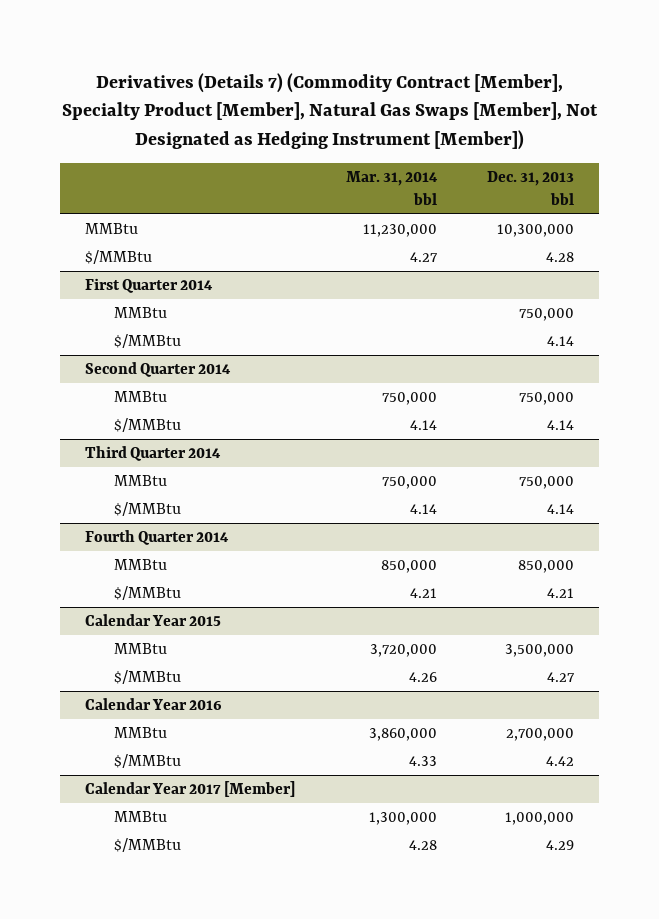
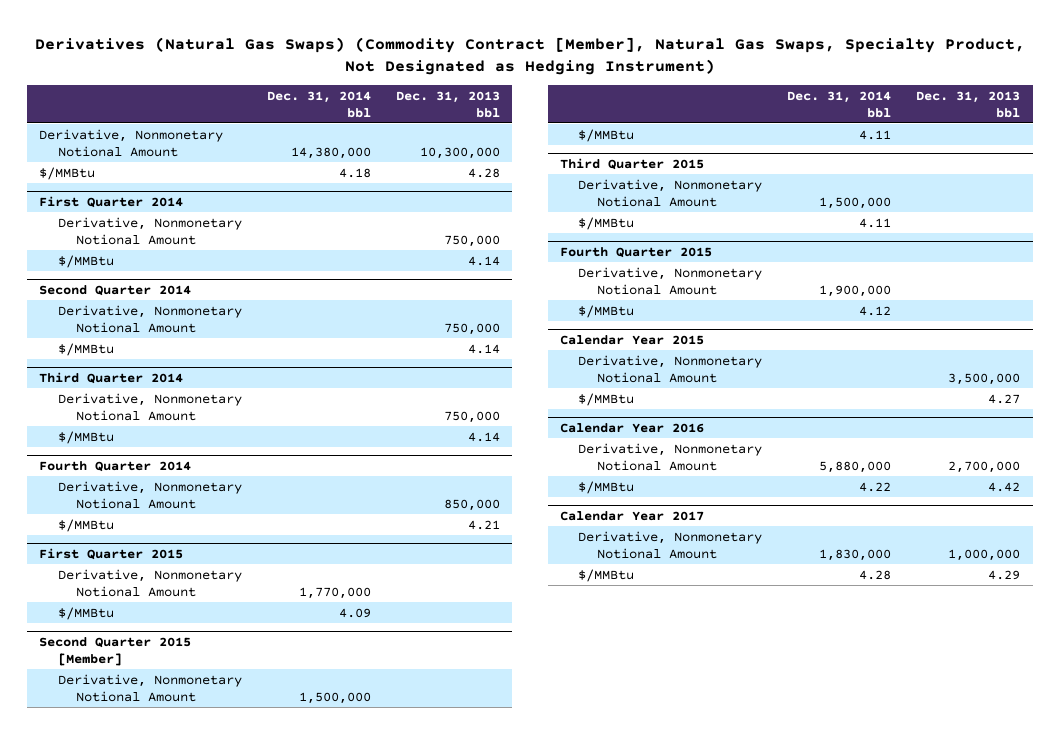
[61,73,598,150] Derivatives (Details 7) (Commodity Contract [Member], Specialty Product [Member], Natural Gas Swaps [Member], Not Designated as Hedging Instrument [Member]) -> [34,36,1025,75] Derivatives (Natural Gas Swaps) (Commodity Contract [Member], Natural Gas Swaps, Specialty Product, Not Designated as Hedging Instrument)
[345,171,438,205] Mar. 31, 2014 bbl -> none
none -> [266,90,371,118] Dec. 31, 2014 bbl
[84,223,138,235] MMBtu -> [39,128,224,157] Derivative, Nonmonetary Notional Amount
[113,307,167,319] MMBtu -> [57,216,242,245] Derivative, Nonmonetary Notional Amount
[113,391,167,403] MMBtu -> [57,304,242,333] Derivative, Nonmonetary Notional Amount
[113,475,167,487] MMBtu -> [57,392,242,421] Derivative, Nonmonetary Notional Amount
[113,559,167,571] MMBtu -> [57,480,242,509] Derivative, Nonmonetary Notional Amount
none -> [39,548,184,561] First Quarter 2015
none -> [57,568,242,597] Derivative, Nonmonetary Notional Amount
none -> [57,606,114,620] $/MMBtu
none -> [39,637,192,666] Second Quarter 2015 [Member]
none -> [57,673,242,702] Derivative, Nonmonetary Notional Amount
none -> [578,128,635,142] $/MMBtu
none -> [560,158,705,171] Third Quarter 2015
none -> [578,178,763,207] Derivative, Nonmonetary Notional Amount
none -> [578,216,635,230] $/MMBtu
none -> [560,247,713,259] Fourth Quarter 2015
none -> [578,266,763,295] Derivative, Nonmonetary Notional Amount
none -> [578,304,635,318] $/MMBtu
[113,643,167,655] MMBtu -> [578,354,763,383] Derivative, Nonmonetary Notional Amount
[113,727,167,739] MMBtu -> [578,442,763,471] Derivative, Nonmonetary Notional Amount
[84,781,295,798] Calendar Year 2017 [Member] -> [560,511,705,522] Calendar Year 2017
[113,811,167,823] MMBtu -> [578,530,763,559] Derivative, Nonmonetary Notional Amount

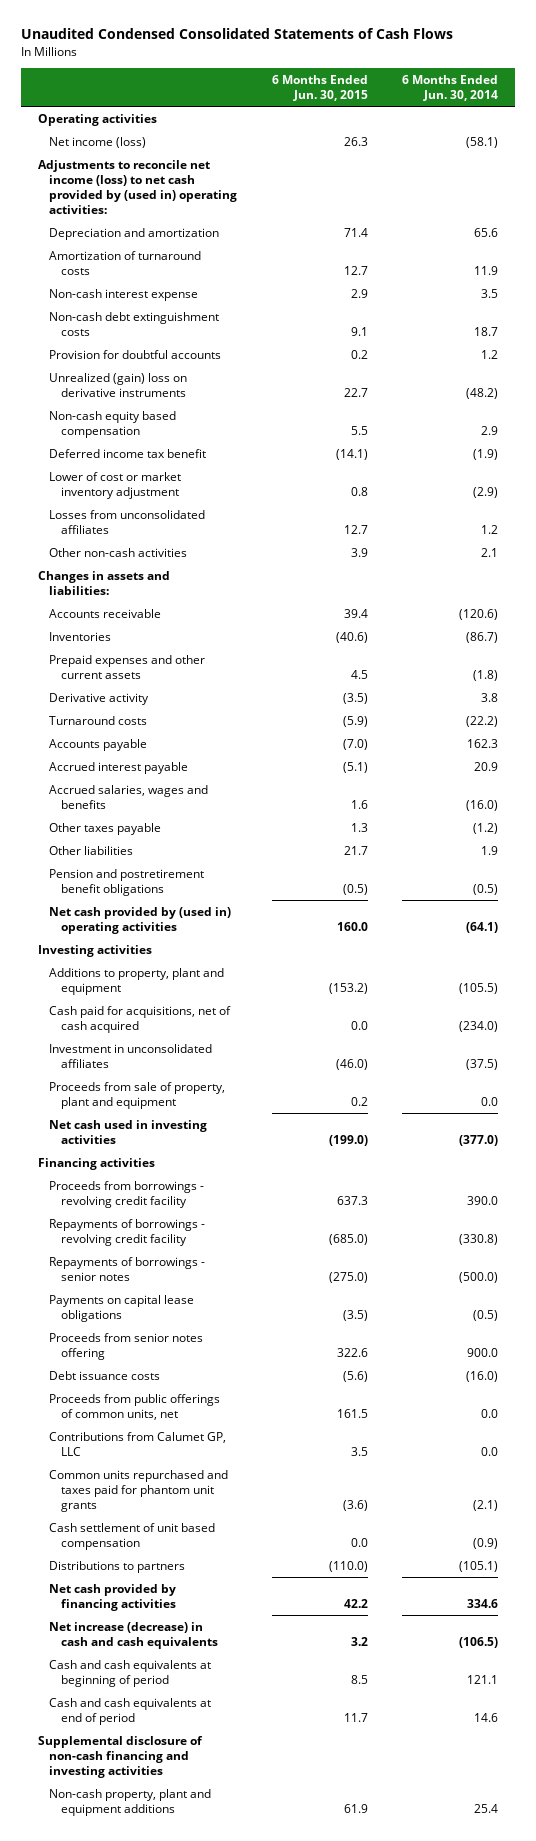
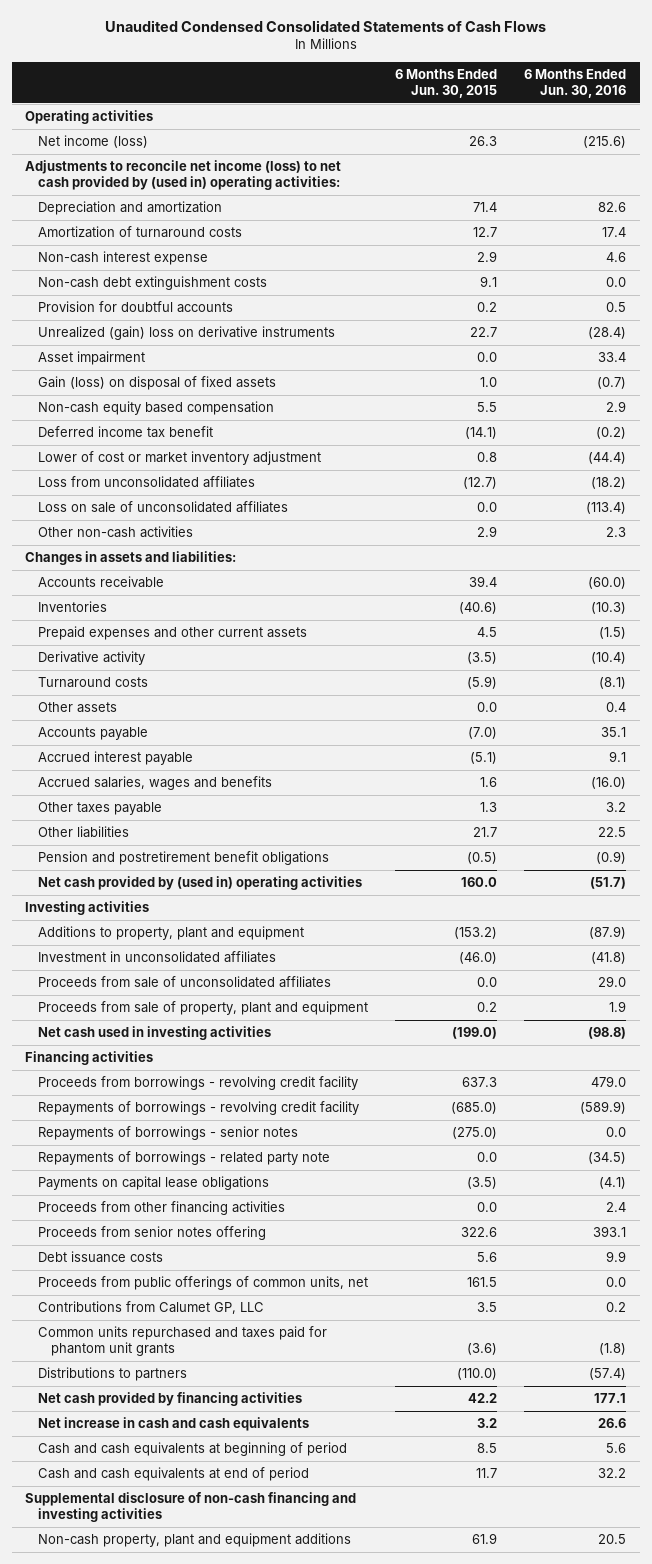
[401,74,498,101] 6 Months Ended Jun. 30, 2014 -> none
none -> [524,68,627,98] 6 Months Ended Jun. 30, 2016
none -> [38,351,146,366] Asset impairment
none -> [38,376,277,391] Gain (loss) on disposal of fixed assets
[49,509,206,534] Losses from unconsolidated affiliates -> [38,476,256,489] Loss from unconsolidated affiliates
[343,524,368,534] 12.7 -> [463,477,498,490] (12.7)
none -> [38,501,289,514] Loss on sale of unconsolidated affiliates
[350,547,368,557] 3.9 -> [477,526,498,538] 2.9
none -> [38,702,118,714] Other assets
[49,1005,232,1033] Cash paid for acquisitions, net of cash acquired -> none
none -> [38,976,332,989] Proceeds from sale of unconsolidated affiliates
none -> [38,1151,331,1166] Repayments of borrowings - related party note
none -> [38,1201,286,1216] Proceeds from other financing activities
[342,1370,368,1382] (5.6) -> [477,1252,498,1263] 5.6
[49,1522,216,1550] Cash settlement of unit based compensation -> none
[49,1621,218,1649] Net increase (decrease) in cash and cash equivalents -> [38,1417,310,1432] Net increase in cash and cash equivalents

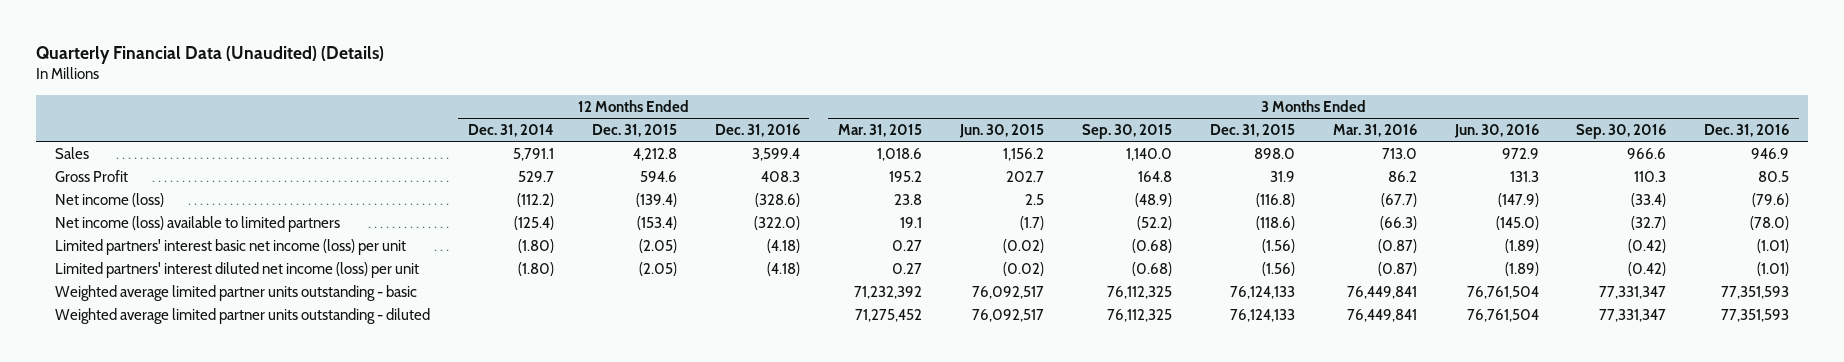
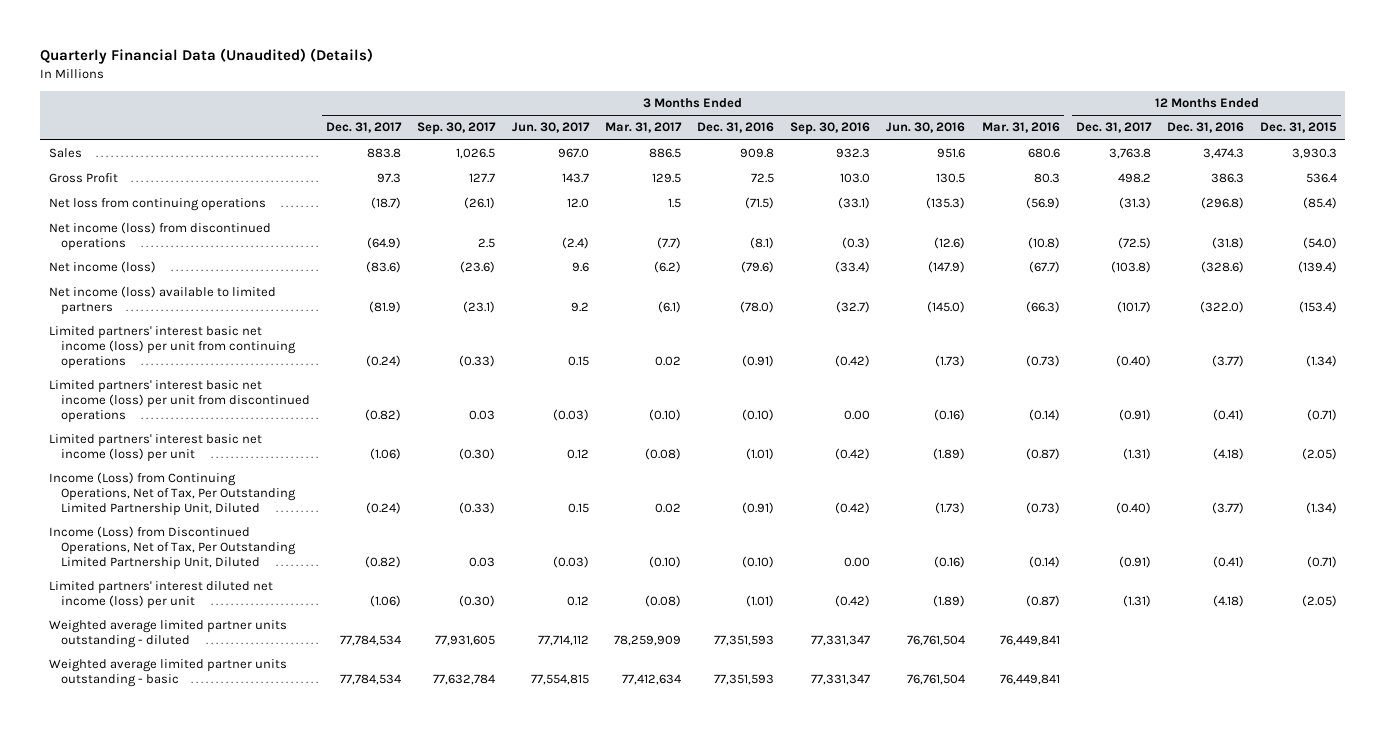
[467,124,554,138] Dec. 31, 2014 -> none
[837,124,922,138] Mar. 31, 2015 -> none
[958,124,1044,139] Jun. 30, 2015 -> none
[1081,124,1172,140] Sep. 30, 2015 -> none
[1209,124,1295,138] Dec. 31, 2015 -> none
none -> [326,122,403,134] Dec. 31, 2017
none -> [417,122,497,136] Sep. 30, 2017
none -> [511,122,590,134] Jun. 30, 2017
none -> [604,122,682,134] Mar. 31, 2017
none -> [1075,122,1152,134] Dec. 31, 2017
[632,148,677,162] 4,212.8 -> [1292,148,1338,160] 3,930.3
[751,148,800,162] 3,599.4 -> [1203,148,1245,160] 3,474.3
[1381,148,1417,160] 713.0 -> [1027,148,1060,159] 680.6
[1501,148,1539,160] 972.9 -> [937,148,966,159] 951.6
[1627,148,1667,160] 966.6 -> [836,148,871,159] 932.3
[1751,148,1790,160] 946.9 -> [739,148,774,159] 909.8
[639,171,677,183] 594.6 -> [1306,173,1338,184] 536.4
[760,171,800,183] 408.3 -> [1211,173,1245,184] 386.3
[1387,171,1417,183] 86.2 -> [1033,173,1060,184] 80.3
[1509,171,1539,183] 131.3 -> [936,173,966,184] 130.5
[1634,171,1667,183] 110.3 -> [840,173,871,184] 103.0
[1758,171,1790,183] 80.5 -> [750,173,774,184] 72.5
none -> [48,198,266,212] Net loss from continuing operations
none -> [48,222,271,252] Net income (loss) from discontinued operations
none -> [48,326,296,369] Limited partners' interest basic net income (loss) per unit from continuing operations
none -> [48,380,310,423] Limited partners' interest basic net income (loss) per unit from discontinued operations
none -> [48,472,296,516] Income (Loss) from Continuing Operations, Net of Tax, Per Outstanding Limited Partnership Unit, Diluted
none -> [48,526,296,570] Income (Loss) from Discontinued Operations, Net of Tax, Per Outstanding Limited Partnership Unit, Diluted
[54,285,417,302] Weighted average limited partner units outstanding - basic -> [48,659,287,688] Weighted average limited partner units outstanding - basic

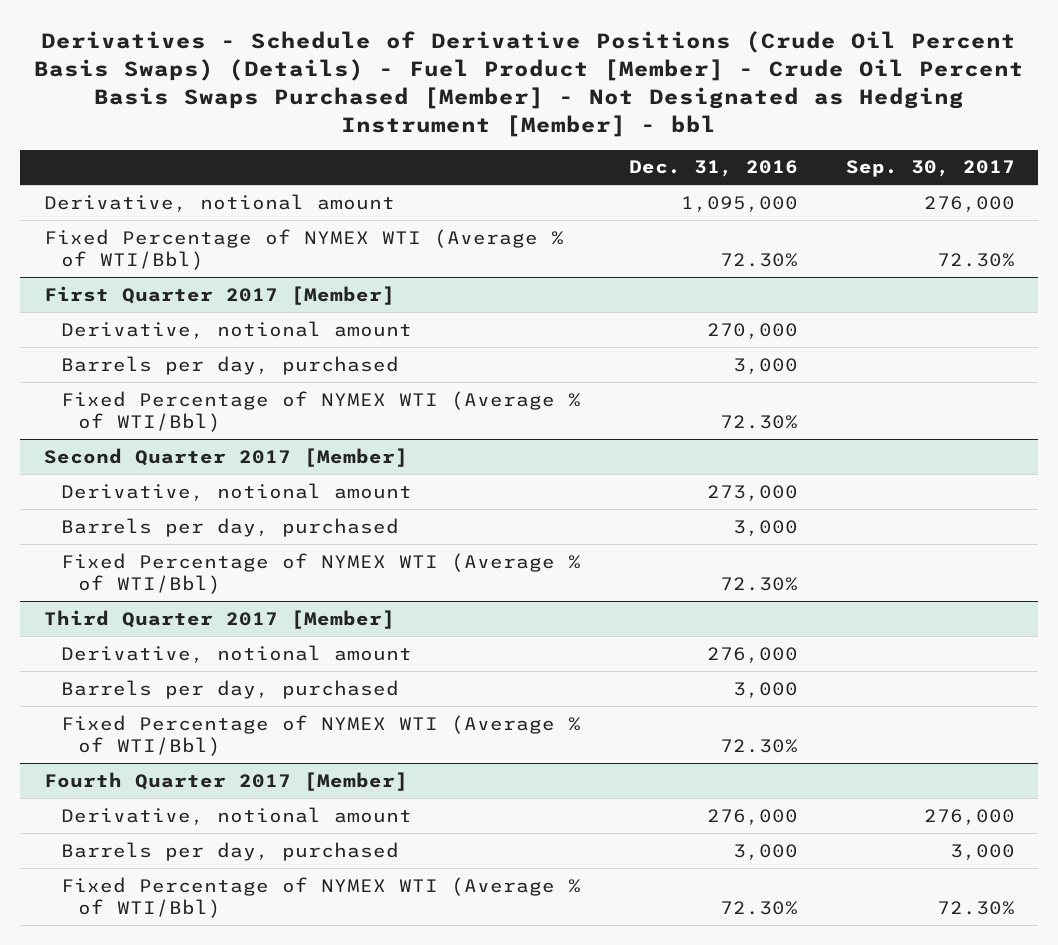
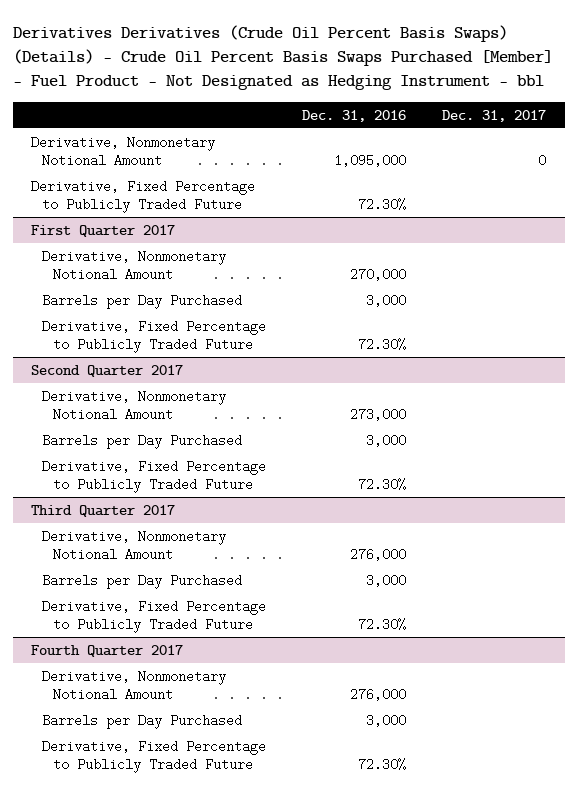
[34,30,1025,137] Derivatives - Schedule of Derivative Positions (Crude Oil Percent Basis Swaps) (Details) - Fuel Product [Member] - Crude Oil Percent Basis Swaps Purchased [Member] - Not Designated as Hedging Instrument [Member] - bbl -> [13,24,554,91] Derivatives Derivatives (Crude Oil Percent Basis Swaps) (Details) - Crude Oil Percent Basis Swaps Purchased [Member] - Fuel Product - Not Designated as Hedging Instrument - bbl
[845,160,1015,178] Sep. 30, 2017 -> none
none -> [442,109,547,122] Dec. 31, 2017
[43,193,395,212] Derivative, notional amount -> [31,135,216,168] Derivative, Nonmonetary Notional Amount
[43,228,564,271] Fixed Percentage of NYMEX WTI (Average % of WTI/Bbl) -> [31,179,256,214] Derivative, Fixed Percentage to Publicly Traded Future
[43,285,395,305] First Quarter 2017 [Member] -> [31,224,176,237] First Quarter 2017
[60,320,412,339] Derivative, notional amount -> [42,249,227,282] Derivative, Nonmonetary Notional Amount
[60,355,399,375] Barrels per day, purchased -> [42,293,243,309] Barrels per Day Purchased
[60,390,581,433] Fixed Percentage of NYMEX WTI (Average % of WTI/Bbl) -> [42,319,267,354] Derivative, Fixed Percentage to Publicly Traded Future
[43,447,408,467] Second Quarter 2017 [Member] -> [31,364,184,377] Second Quarter 2017
[60,482,412,501] Derivative, notional amount -> [42,389,227,422] Derivative, Nonmonetary Notional Amount
[60,517,399,537] Barrels per day, purchased -> [42,433,243,449] Barrels per Day Purchased
[60,552,581,595] Fixed Percentage of NYMEX WTI (Average % of WTI/Bbl) -> [42,459,267,494] Derivative, Fixed Percentage to Publicly Traded Future
[43,609,395,629] Third Quarter 2017 [Member] -> [31,504,176,517] Third Quarter 2017
[60,644,412,663] Derivative, notional amount -> [42,529,227,562] Derivative, Nonmonetary Notional Amount
[60,679,399,699] Barrels per day, purchased -> [42,573,243,589] Barrels per Day Purchased
[60,714,581,757] Fixed Percentage of NYMEX WTI (Average % of WTI/Bbl) -> [42,599,267,634] Derivative, Fixed Percentage to Publicly Traded Future
[43,771,408,791] Fourth Quarter 2017 [Member] -> [31,644,184,657] Fourth Quarter 2017
[60,806,412,825] Derivative, notional amount -> [42,669,227,702] Derivative, Nonmonetary Notional Amount
[60,841,399,861] Barrels per day, purchased -> [42,713,243,729] Barrels per Day Purchased
[60,876,581,919] Fixed Percentage of NYMEX WTI (Average % of WTI/Bbl) -> [42,739,267,774] Derivative, Fixed Percentage to Publicly Traded Future

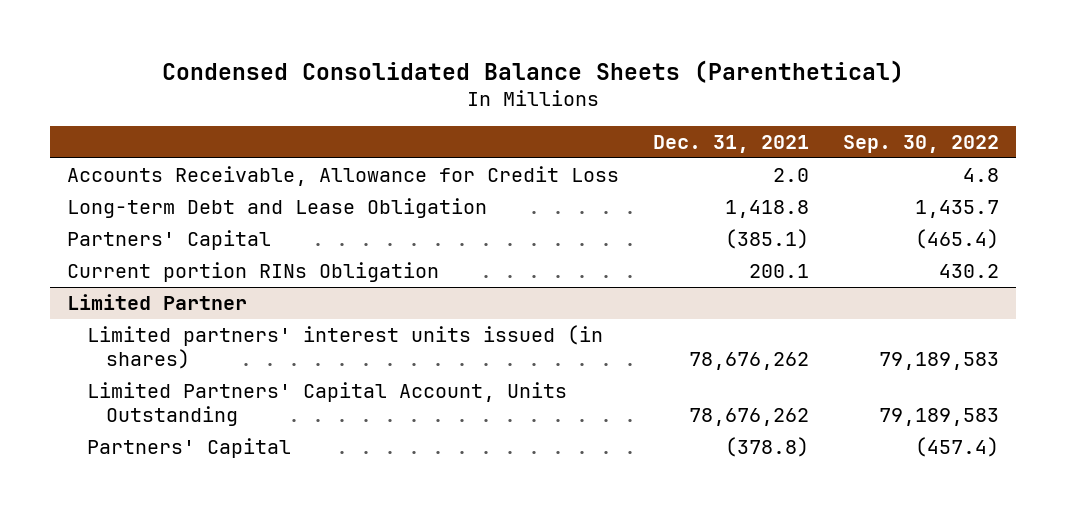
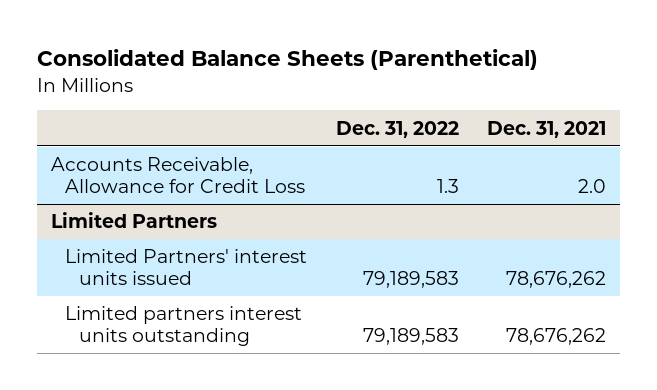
[161,60,904,84] Condensed Consolidated Balance Sheets (Parenthetical) -> [37,49,539,71] Consolidated Balance Sheets (Parenthetical)
[842,134,999,153] Sep. 30, 2022 -> none
none -> [335,120,459,138] Dec. 31, 2022
[66,197,487,218] Long-term Debt and Lease Obligation -> none
[66,229,271,250] Partners' Capital -> none
[66,261,439,282] Current portion RINs Obligation -> none
[86,437,291,458] Partners' Capital -> none
[66,293,247,310] Limited Partner -> [51,212,218,229] Limited Partners
[86,324,603,370] Limited partners' interest units issued (in shares) -> [65,249,308,286] Limited Partners' interest units issued
[86,381,567,427] Limited Partners' Capital Account, Units Outstanding -> [65,306,303,347] Limited partners interest units outstanding

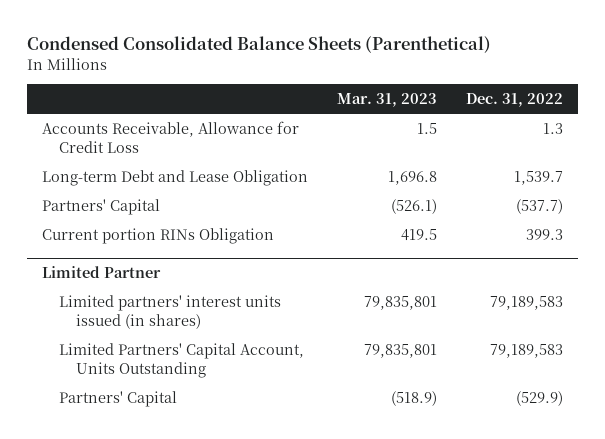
[37,49,539,71] Consolidated Balance Sheets (Parenthetical) -> [27,35,492,53] Condensed Consolidated Balance Sheets (Parenthetical)
[486,120,606,138] Dec. 31, 2021 -> none
none -> [337,92,438,107] Mar. 31, 2023
none -> [41,169,308,186] Long-term Debt and Lease Obligation
none -> [41,198,160,215] Partners' Capital
none -> [41,227,274,244] Current portion RINs Obligation
[51,212,218,229] Limited Partners -> [41,266,161,279] Limited Partner
[65,249,308,286] Limited Partners' interest units issued -> [59,294,282,329] Limited partners' interest units issued (in shares)
[65,306,303,347] Limited partners interest units outstanding -> [59,342,305,378] Limited Partners' Capital Account, Units Outstanding
none -> [59,390,178,407] Partners' Capital

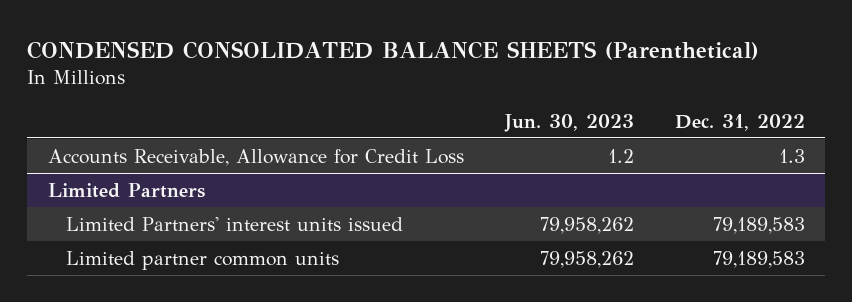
[27,35,492,53] Condensed Consolidated Balance Sheets (Parenthetical) -> [27,40,760,60] CONDENSED CONSOLIDATED BALANCE SHEETS (Parenthetical)
[337,92,438,107] Mar. 31, 2023 -> none
none -> [503,113,634,132] Jun. 30, 2023
[41,169,308,186] Long-term Debt and Lease Obligation -> none
[41,198,160,215] Partners' Capital -> none
[41,227,274,244] Current portion RINs Obligation -> none
[59,390,178,407] Partners' Capital -> none
[41,266,161,279] Limited Partner -> [47,182,205,198] Limited Partners
[59,294,282,329] Limited partners' interest units issued (in shares) -> [65,216,403,231] Limited Partners' interest units issued
[59,342,305,378] Limited Partners' Capital Account, Units Outstanding -> [65,250,339,270] Limited partner common units

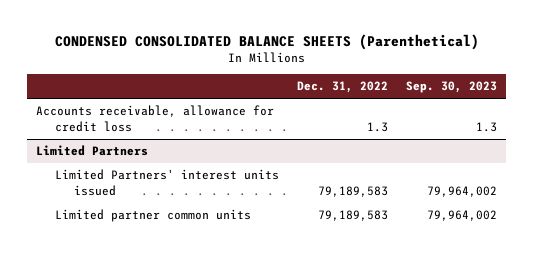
[503,113,634,132] Jun. 30, 2023 -> none
none -> [406,81,498,94] Sep. 30, 2023
[47,148,464,166] Accounts Receivable, Allowance for Credit Loss -> [36,105,275,132] Accounts receivable, allowance for credit loss

